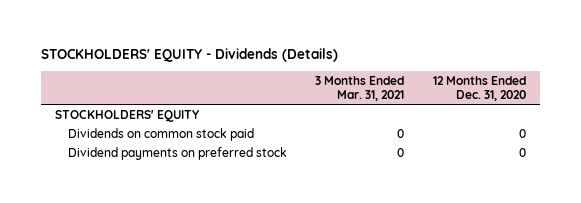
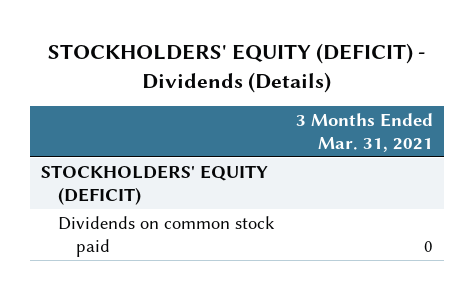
[41,48,339,63] STOCKHOLDERS' EQUITY - Dividends (Details) -> [47,42,425,93] STOCKHOLDERS' EQUITY (DEFICIT) - Dividends (Details)
[432,75,526,102] 12 Months Ended Dec. 31, 2020 -> none
[55,109,200,122] STOCKHOLDERS' EQUITY -> [40,164,268,205] STOCKHOLDERS' EQUITY (DEFICIT)
[68,146,288,160] Dividend payments on preferred stock -> none

